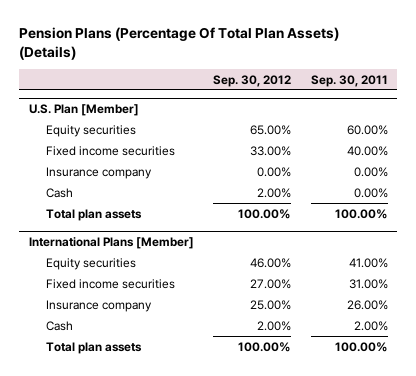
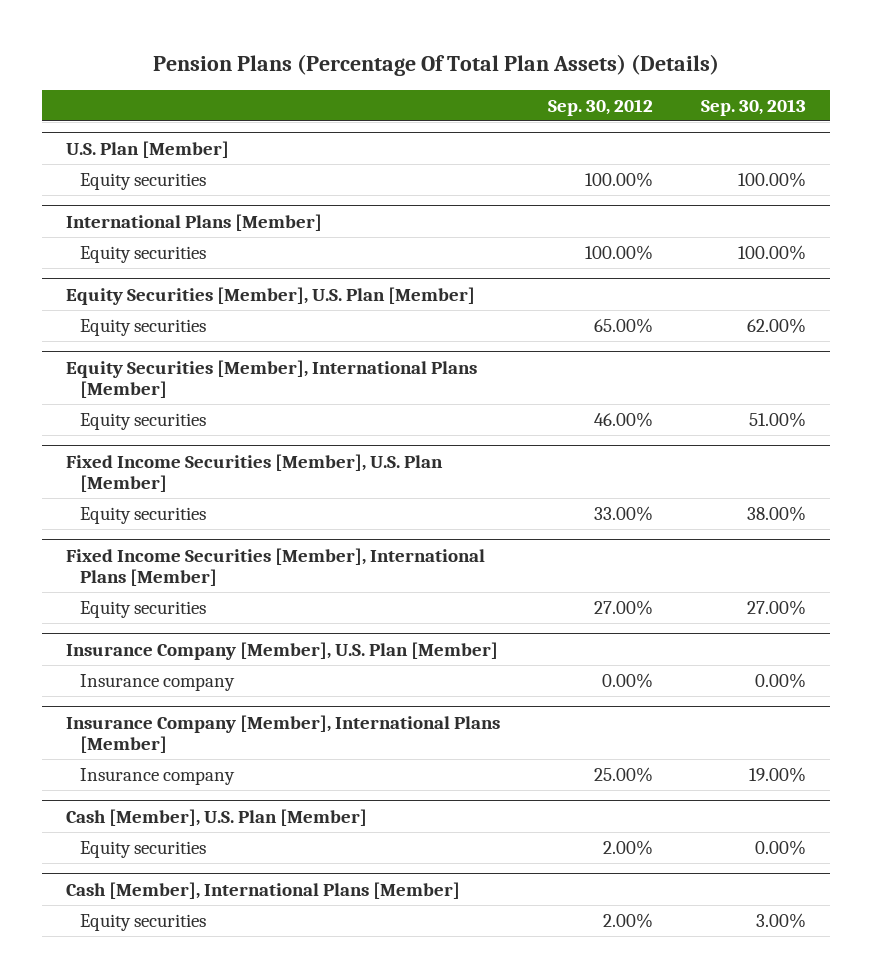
[310,74,388,87] Sep. 30, 2011 -> none
none -> [701,98,807,116] Sep. 30, 2013
[45,145,175,156] Fixed income securities -> none
[45,166,152,179] Insurance company -> none
[45,187,73,198] Cash -> none
[45,208,142,221] Total plan assets -> none
[250,124,292,135] 65.00% -> [585,171,654,187] 100.00%
none -> [79,245,206,263] Equity securities
none -> [66,286,476,305] Equity Securities [Member], U.S. Plan [Member]
none -> [79,318,206,336] Equity securities
none -> [66,359,478,399] Equity Securities [Member], International Plans [Member]
[45,278,175,289] Fixed income securities -> none
none -> [66,453,444,493] Fixed Income Securities [Member], U.S. Plan [Member]
none -> [79,506,206,524] Equity securities
none -> [66,547,486,587] Fixed Income Securities [Member], International Plans [Member]
none -> [79,600,206,618] Equity securities
none -> [66,641,499,660] Insurance Company [Member], U.S. Plan [Member]
none -> [79,673,235,691] Insurance company
none -> [66,714,501,754] Insurance Company [Member], International Plans [Member]
[45,320,73,331] Cash -> none
[45,341,142,354] Total plan assets -> none
none -> [66,808,368,826] Cash [Member], U.S. Plan [Member]
none -> [79,840,206,858] Equity securities
none -> [66,881,461,899] Cash [Member], International Plans [Member]
none -> [79,913,206,931] Equity securities

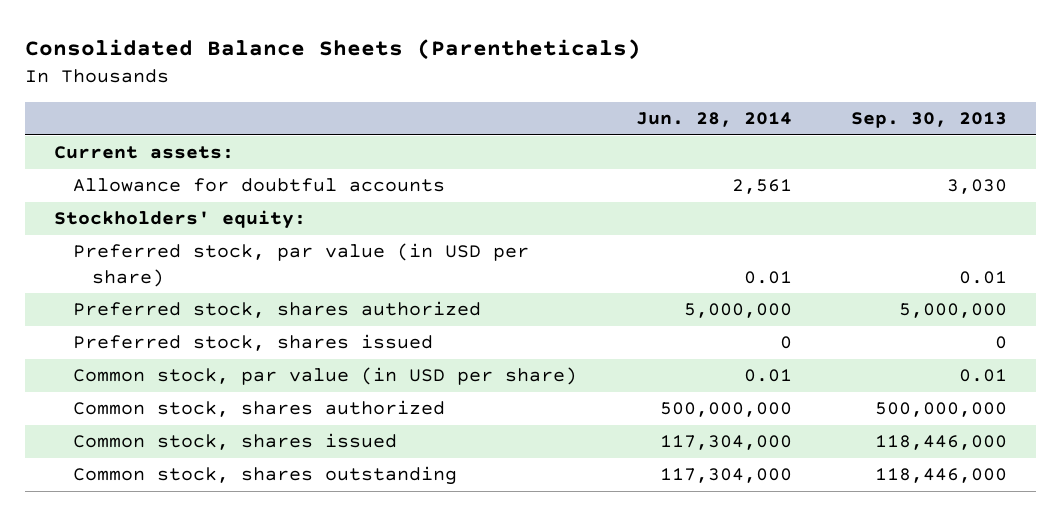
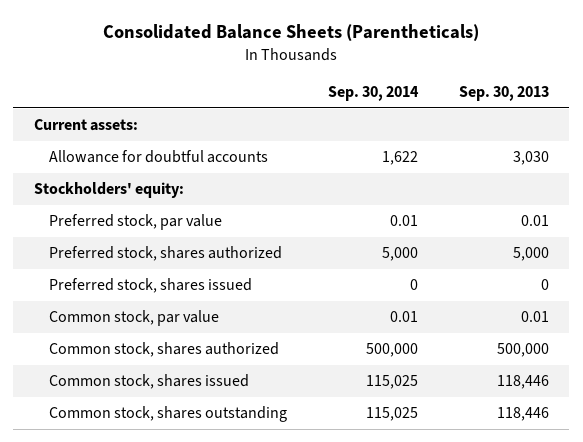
[636,112,793,128] Jun. 28, 2014 -> none
none -> [328,86,420,102] Sep. 30, 2014
[73,243,530,287] Preferred stock, par value (in USD per share) -> [49,214,223,231] Preferred stock, par value
[898,303,1007,319] 5,000,000 -> [512,247,549,262] 5,000
[73,367,578,386] Common stock, par value (in USD per share) -> [49,310,220,327] Common stock, par value
[874,402,1007,418] 500,000,000 -> [496,343,549,358] 500,000
[874,435,1007,451] 118,446,000 -> [496,375,549,390] 118,446
[874,468,1007,484] 118,446,000 -> [496,407,549,422] 118,446

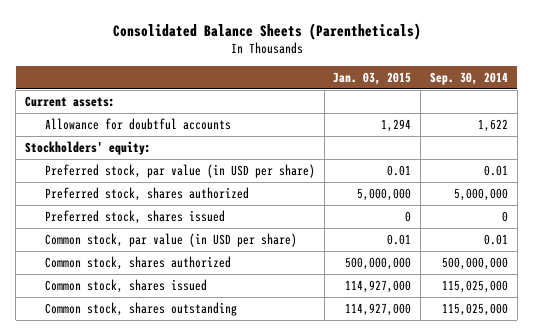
[458,86,549,102] Sep. 30, 2013 -> none
none -> [333,71,412,85] Jan. 03, 2015
[49,214,223,231] Preferred stock, par value -> [44,163,315,178] Preferred stock, par value (in USD per share)
[382,247,419,262] 5,000 -> [453,187,508,201] 5,000,000
[49,310,220,327] Common stock, par value -> [44,232,297,247] Common stock, par value (in USD per share)
[366,343,419,358] 500,000 -> [441,256,508,270] 500,000,000
[366,375,419,390] 115,025 -> [441,279,508,293] 115,025,000
[366,407,419,422] 115,025 -> [441,302,508,316] 115,025,000

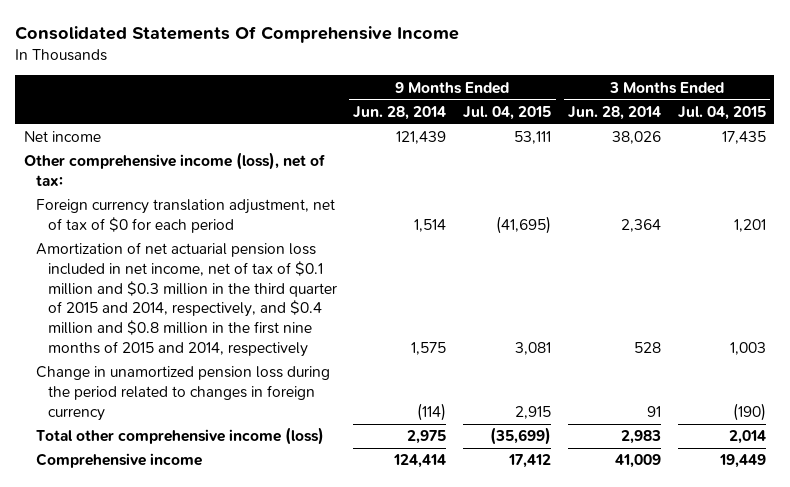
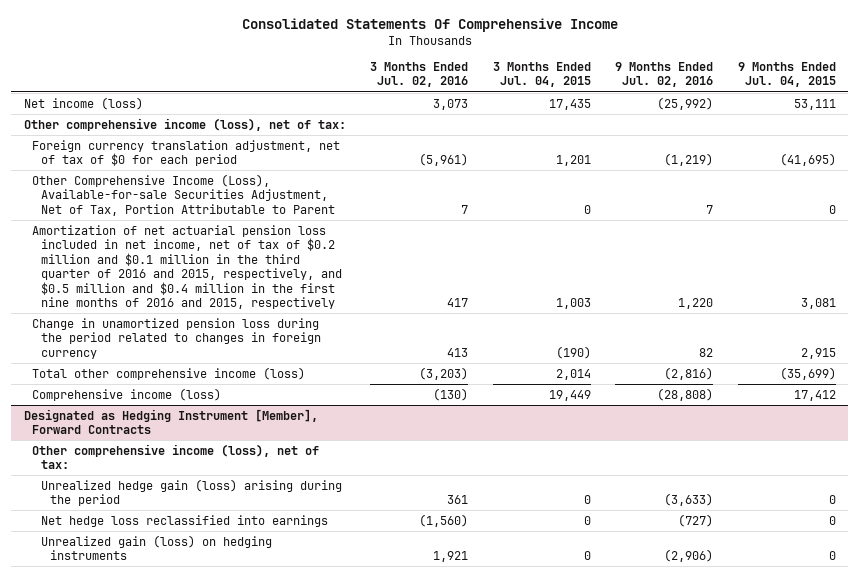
[353,105,447,120] Jun. 28, 2014 -> none
[568,105,662,120] Jun. 28, 2014 -> none
none -> [370,61,469,88] 3 Months Ended Jul. 02, 2016
none -> [615,61,714,88] 9 Months Ended Jul. 02, 2016
[23,131,101,143] Net income -> [23,96,143,110] Net income (loss)
none -> [32,173,336,216] Other Comprehensive Income (Loss), Available-for-sale Securities Adjustment, Net of Tax, Portion Attributable to Parent
[35,242,337,357] Amortization of net actuarial pension loss included in net income, net of tax of $0.1 million and $0.3 million in the third quarter of 2015 and 2014, respectively, and $0.4 million and $0.8 million in the first nine months of 2015 and 2014, respectively -> [32,224,343,310] Amortization of net actuarial pension loss included in net income, net of tax of $0.2 million and $0.1 million in the third quarter of 2016 and 2015, respectively, and $0.5 million and $0.4 million in the first nine months of 2016 and 2015, respectively
[35,453,202,469] Comprehensive income -> [32,387,222,401] Comprehensive income (loss)
none -> [23,408,318,435] Designated as Hedging Instrument [Member], Forward Contracts
none -> [32,443,320,470] Other comprehensive income (loss), net of tax:
none -> [41,478,343,507] Unrealized hedge gain (loss) arising during the period
none -> [41,514,329,527] Net hedge loss reclassified into earnings
none -> [41,534,273,561] Unrealized gain (loss) on hedging instruments

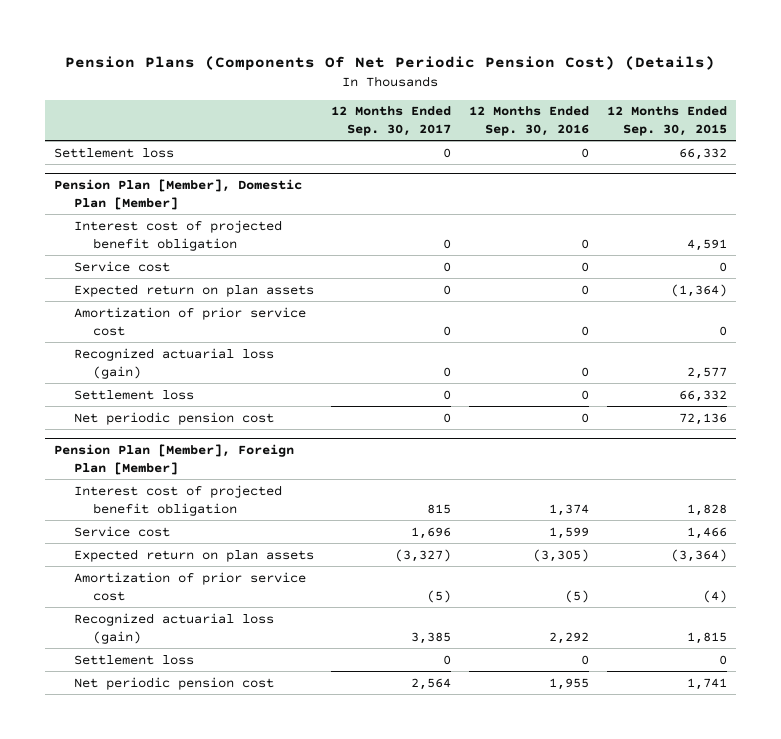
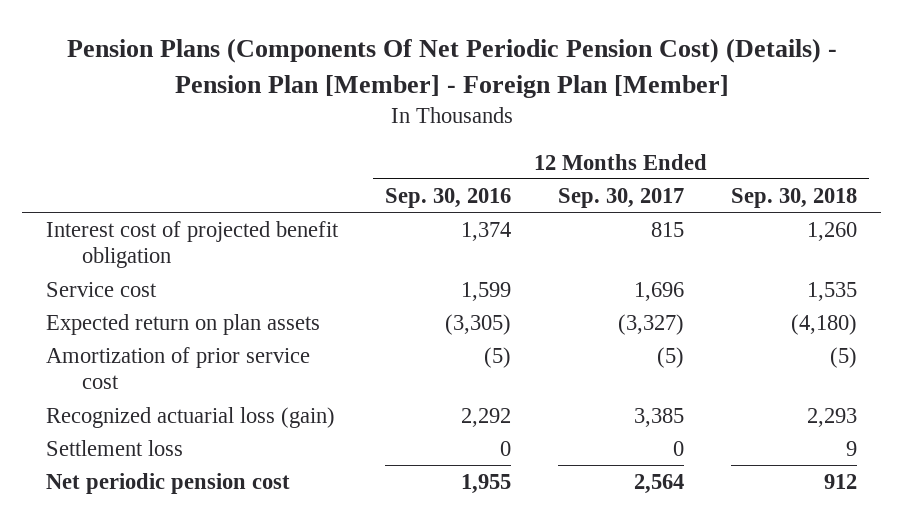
[65,55,716,71] Pension Plans (Components Of Net Periodic Pension Cost) (Details) -> [66,38,837,98] Pension Plans (Components Of Net Periodic Pension Cost) (Details) - Pension Plan [Member] - Foreign Plan [Member]
[606,106,727,137] 12 Months Ended Sep. 30, 2015 -> none
none -> [731,188,858,209] Sep. 30, 2018
[54,147,175,158] Settlement loss -> none
[54,178,303,210] Pension Plan [Member], Domestic Plan [Member] -> none
[73,219,282,251] Interest cost of projected benefit obligation -> none
[73,260,170,272] Service cost -> none
[73,283,314,297] Expected return on plan assets -> none
[73,306,306,336] Amortization of prior service cost -> none
[73,347,274,379] Recognized actuarial loss (gain) -> none
[73,389,194,400] Settlement loss -> none
[73,411,274,425] Net periodic pension cost -> none
[54,443,295,475] Pension Plan [Member], Foreign Plan [Member] -> none

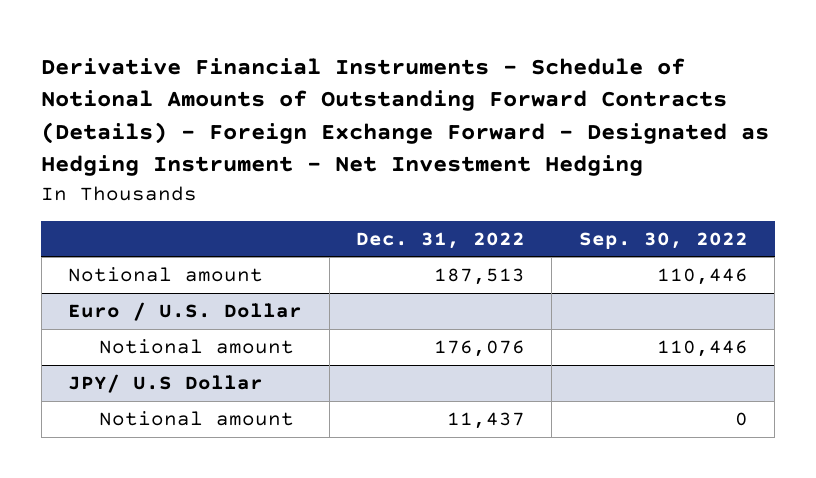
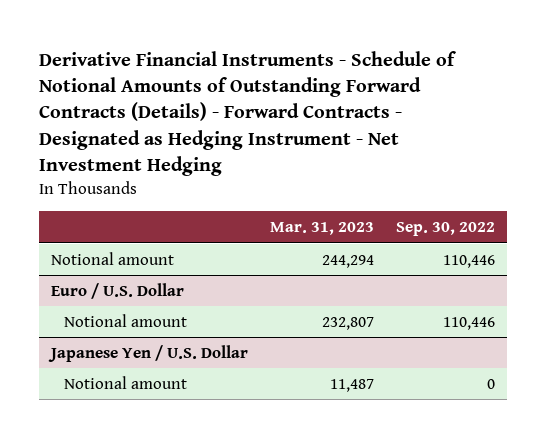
[41,57,770,177] Derivative Financial Instruments - Schedule of Notional Amounts of Outstanding Forward Contracts (Details) - Foreign Exchange Forward - Designated as Hedging Instrument - Net Investment Hedging -> [39,50,457,177] Derivative Financial Instruments - Schedule of Notional Amounts of Outstanding Forward Contracts (Details) - Forward Contracts - Designated as Hedging Instrument - Net Investment Hedging
[355,231,525,249] Dec. 31, 2022 -> none
none -> [269,222,374,236] Mar. 31, 2023
[68,373,264,393] JPY/ U.S Dollar -> [47,344,248,362] Japanese Yen / U.S. Dollar

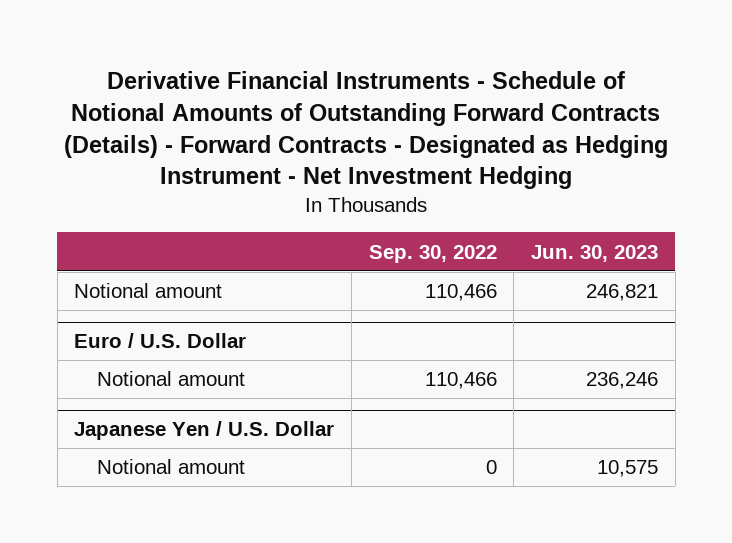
[269,222,374,236] Mar. 31, 2023 -> none
none -> [531,244,659,262] Jun. 30, 2023
[443,254,496,268] 110,446 -> [424,284,497,302] 110,466
[443,316,496,330] 110,446 -> [424,372,497,390] 110,466

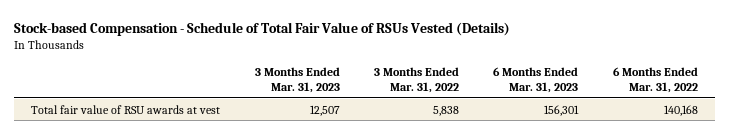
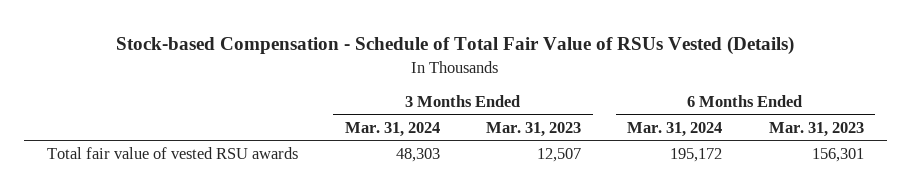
[373,67,459,94] 3 Months Ended Mar. 31, 2022 -> none
[612,67,698,94] 6 Months Ended Mar. 31, 2022 -> none
none -> [344,121,440,137] Mar. 31, 2024
none -> [627,121,723,137] Mar. 31, 2024
[31,104,221,114] Total fair value of RSU awards at vest -> [47,147,299,160] Total fair value of vested RSU awards

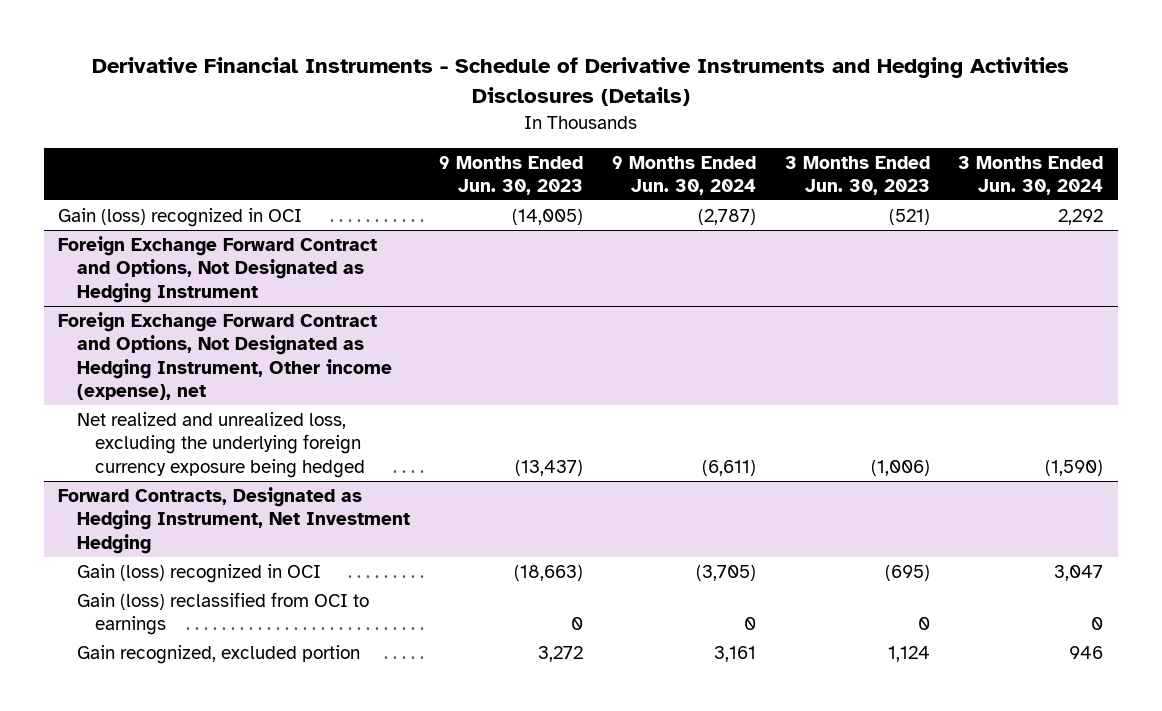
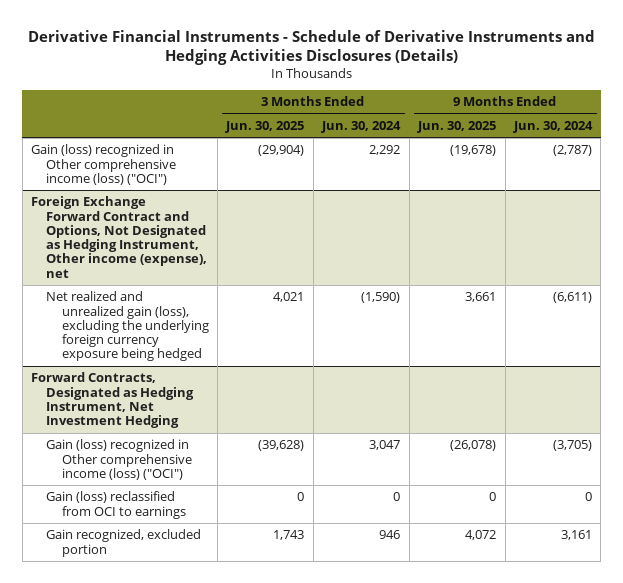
[438,155,583,196] 9 Months Ended Jun. 30, 2023 -> none
[784,155,930,196] 3 Months Ended Jun. 30, 2023 -> none
none -> [225,120,305,133] Jun. 30, 2025
none -> [417,120,497,133] Jun. 30, 2025
[58,235,378,303] Foreign Exchange Forward Contract and Options, Not Designated as Hedging Instrument -> none
[58,207,303,227] Gain (loss) recognized in OCI -> [31,144,177,185] Gain (loss) recognized in Other comprehensive income (loss) ("OCI")
[76,411,366,478] Net realized and unrealized loss, excluding the underlying foreign currency exposure being hedged -> [46,291,209,362] Net realized and unrealized gain (loss), excluding the underlying foreign currency exposure being hedged
[76,563,321,583] Gain (loss) recognized in OCI -> [46,439,192,480] Gain (loss) recognized in Other comprehensive income (loss) ("OCI")

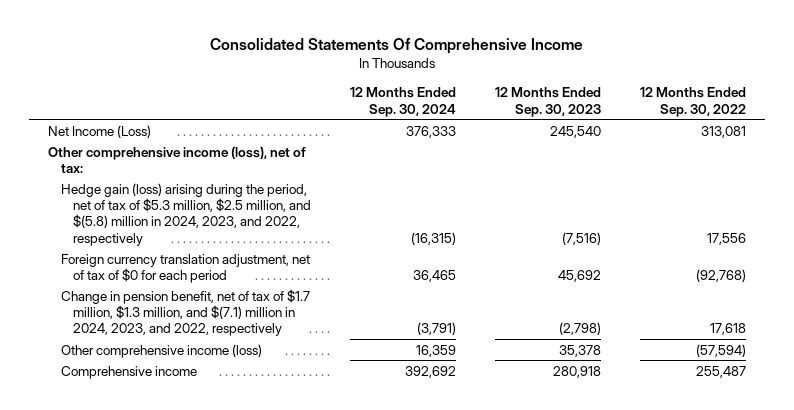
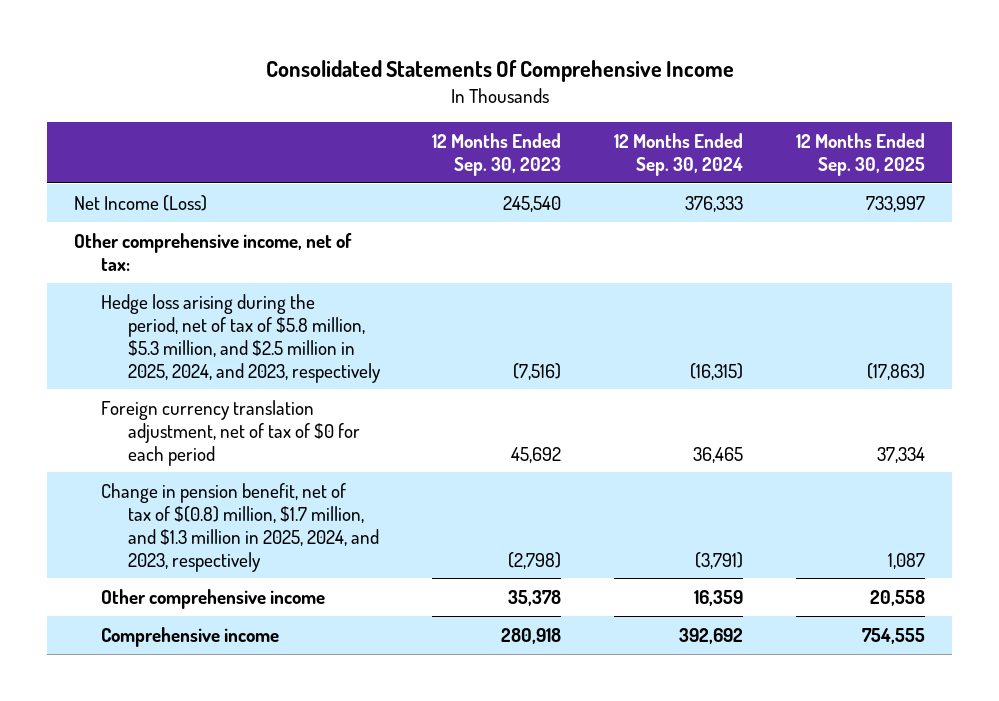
[639,87,746,117] 12 Months Ended Sep. 30, 2022 -> none
none -> [796,133,926,177] 12 Months Ended Sep. 30, 2025
[48,145,307,173] Other comprehensive income (loss), net of tax: -> [73,232,352,271] Other comprehensive income, net of tax:
[60,182,311,246] Hedge gain (loss) arising during the period, net of tax of $5.3 million, $2.5 million, and $(5.8) million in 2024, 2023, and 2022, respectively -> [100,293,381,383] Hedge loss arising during the period, net of tax of $5.8 million, $5.3 million, and $2.5 million in 2025, 2024, and 2023, respectively
[60,288,310,337] Change in pension benefit, net of tax of $1.7 million, $1.3 million, and $(7.1) million in 2024, 2023, and 2022, respectively -> [100,482,379,572] Change in pension benefit, net of tax of $(0.8) million, $1.7 million, and $1.3 million in 2025, 2024, and 2023, respectively
[60,343,262,358] Other comprehensive income (loss) -> [100,588,325,609] Other comprehensive income

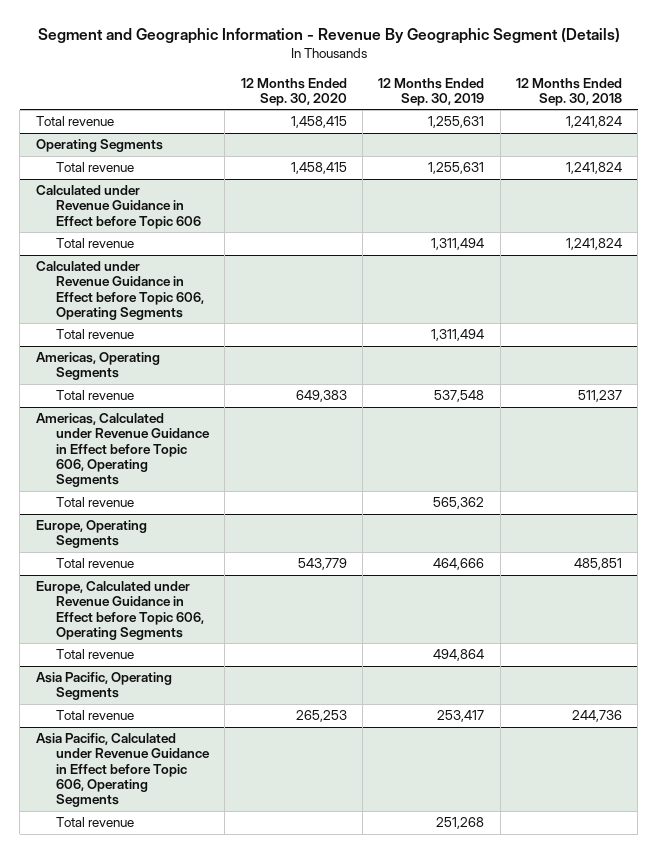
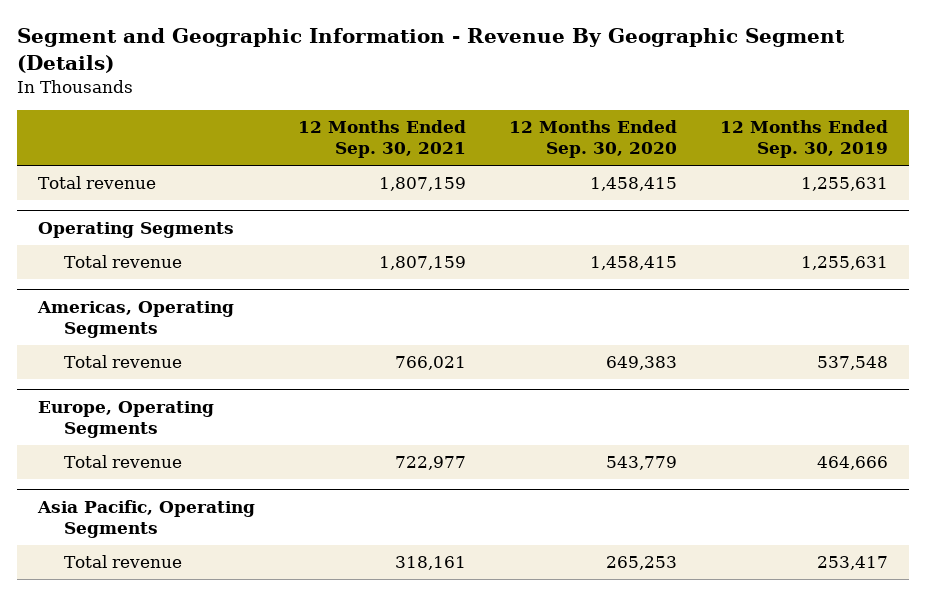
[515,77,622,107] 12 Months Ended Sep. 30, 2018 -> none
none -> [298,120,467,159] 12 Months Ended Sep. 30, 2021
[35,185,201,229] Calculated under Revenue Guidance in Effect before Topic 606 -> none
[55,238,134,249] Total revenue -> none
[35,261,204,321] Calculated under Revenue Guidance in Effect before Topic 606, Operating Segments -> none
[55,329,134,340] Total revenue -> none
[35,413,210,488] Americas, Calculated under Revenue Guidance in Effect before Topic 606, Operating Segments -> none
[55,497,134,508] Total revenue -> none
[35,581,204,641] Europe, Calculated under Revenue Guidance in Effect before Topic 606, Operating Segments -> none
[55,649,134,660] Total revenue -> none
[35,733,210,808] Asia Pacific, Calculated under Revenue Guidance in Effect before Topic 606, Operating Segments -> none
[55,817,134,828] Total revenue -> none

